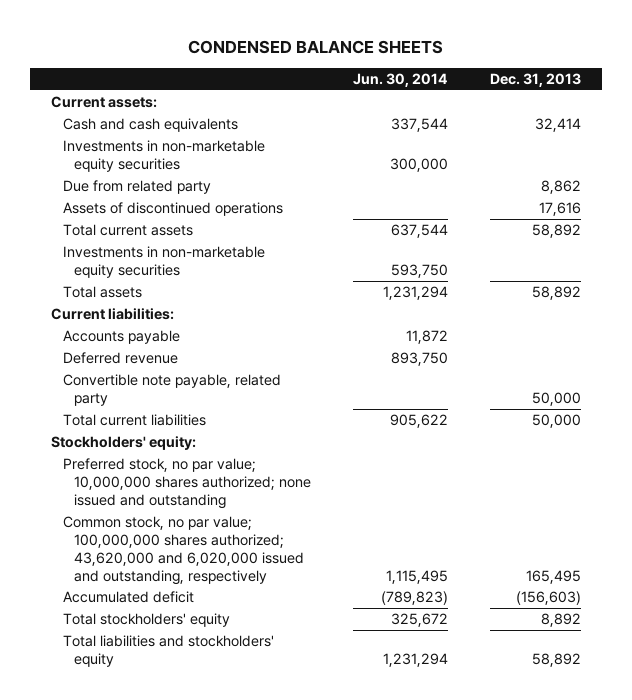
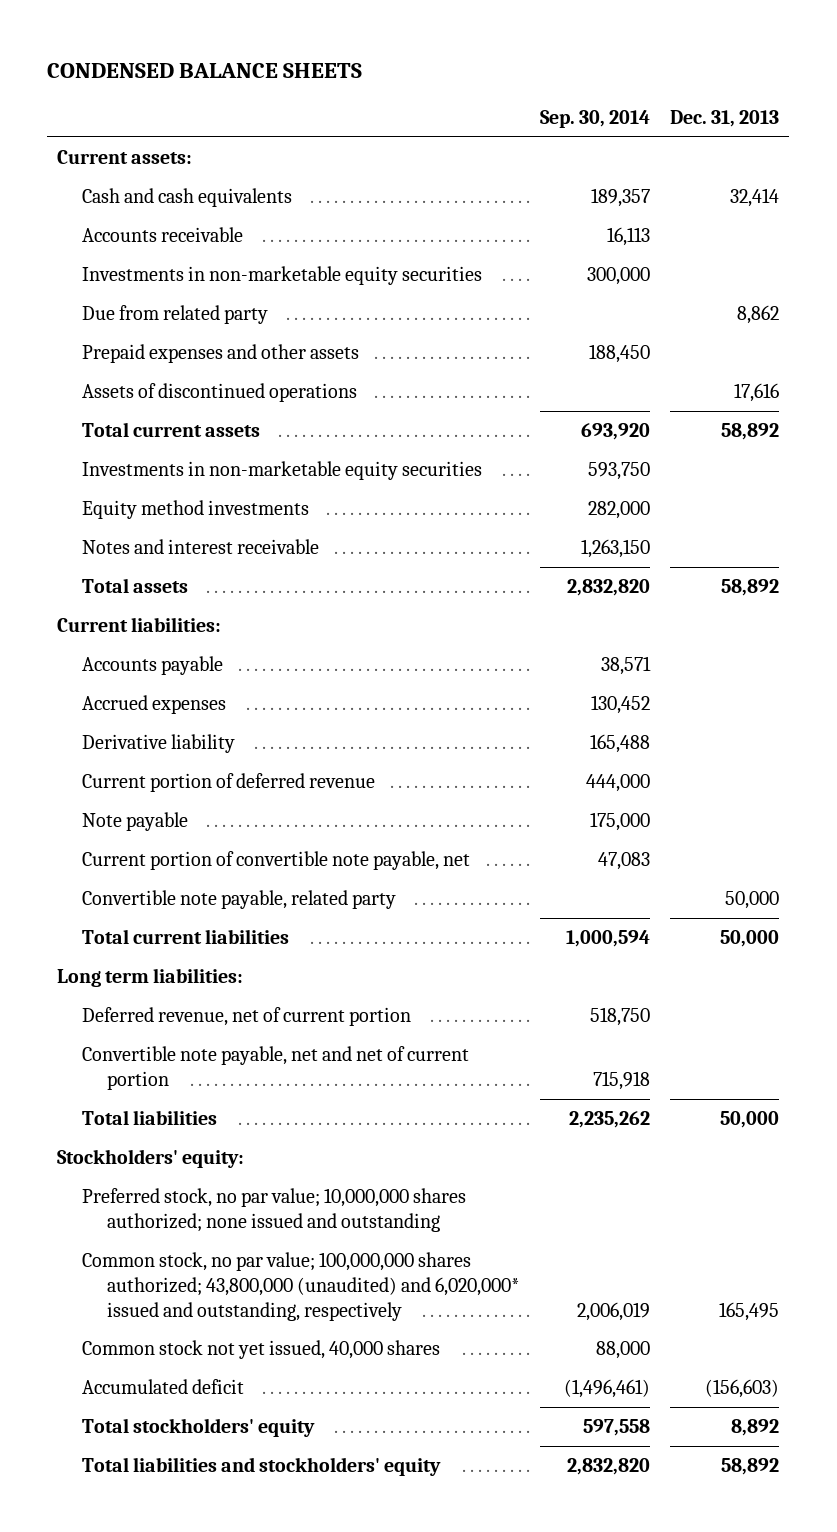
[352,72,448,87] Jun. 30, 2014 -> none
none -> [540,110,651,129] Sep. 30, 2014
none -> [82,227,244,243] Accounts receivable
none -> [82,344,360,364] Prepaid expenses and other assets
none -> [82,500,310,520] Equity method investments
none -> [82,539,320,555] Notes and interest receivable
none -> [82,695,227,715] Accrued expenses
none -> [82,734,236,754] Derivative liability
[62,352,178,365] Deferred revenue -> [82,773,376,793] Current portion of deferred revenue
none -> [82,812,189,832] Note payable
none -> [82,851,471,871] Current portion of convertible note payable, net
none -> [57,968,244,988] Long term liabilities:
none -> [82,1007,412,1027] Deferred revenue, net of current portion
none -> [82,1046,470,1090] Convertible note payable, net and net of current portion
none -> [82,1110,218,1126] Total liabilities
[62,516,304,585] Common stock, no par value; 100,000,000 shares authorized; 43,620,000 and 6,020,000 issued and outstanding, respectively -> [82,1252,521,1321] Common stock, no par value; 100,000,000 shares authorized; 43,800,000 (unaudited) and 6,020,000* issued and outstanding, respectively
none -> [82,1340,441,1360] Common stock not yet issued, 40,000 shares

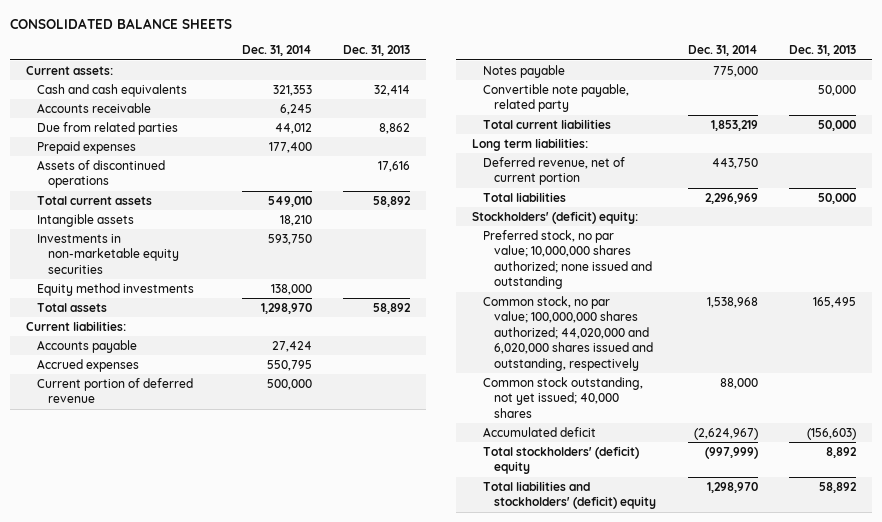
[47,63,363,79] CONDENSED BALANCE SHEETS -> [10,17,233,29] CONSOLIDATED BALANCE SHEETS
[540,110,651,129] Sep. 30, 2014 -> none
none -> [241,45,312,57] Dec. 31, 2014
[82,266,483,286] Investments in non-marketable equity securities -> none
[82,344,360,364] Prepaid expenses and other assets -> none
[82,305,269,325] Due from related party -> [36,121,178,135] Due from related parties
none -> [36,140,136,154] Prepaid expenses
none -> [36,213,134,227] Intangible assets
[82,539,320,555] Notes and interest receivable -> none
[82,734,236,754] Derivative liability -> none
[82,851,471,871] Current portion of convertible note payable, net -> none
[82,812,189,832] Note payable -> [482,64,565,78] Notes payable
[82,1046,470,1090] Convertible note payable, net and net of current portion -> none
[57,1149,245,1169] Stockholders' equity: -> [471,210,638,224] Stockholders' (deficit) equity:
[82,1252,521,1321] Common stock, no par value; 100,000,000 shares authorized; 43,800,000 (unaudited) and 6,020,000* issued and outstanding, respectively -> [482,295,653,371] Common stock, no par value; 100,000,000 shares authorized; 44,020,000 and 6,020,000 shares issued and outstanding, respectively
[82,1340,441,1360] Common stock not yet issued, 40,000 shares -> [482,376,643,418] Common stock outstanding, not yet issued; 40,000 shares
[82,1418,316,1438] Total stockholders' equity -> [482,445,639,475] Total stockholders' (deficit) equity
[82,1457,442,1477] Total liabilities and stockholders' equity -> [482,480,656,510] Total liabilities and stockholders' (deficit) equity

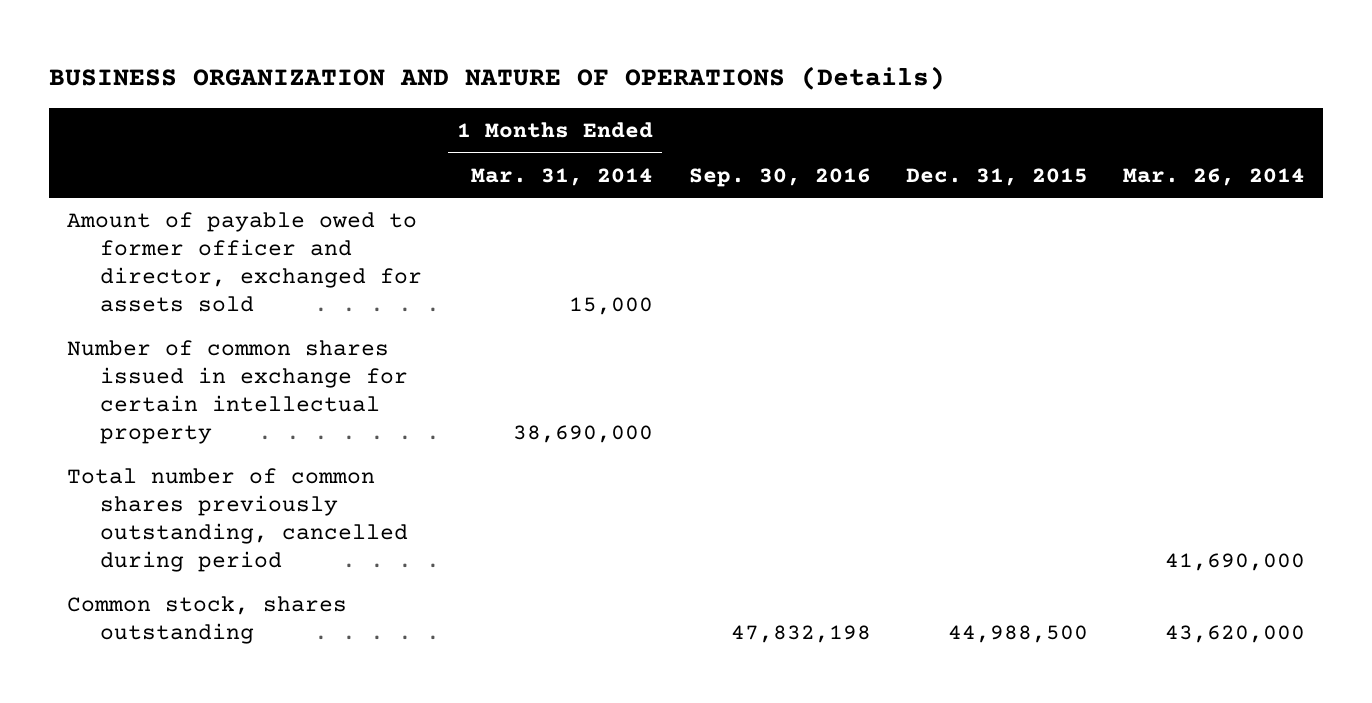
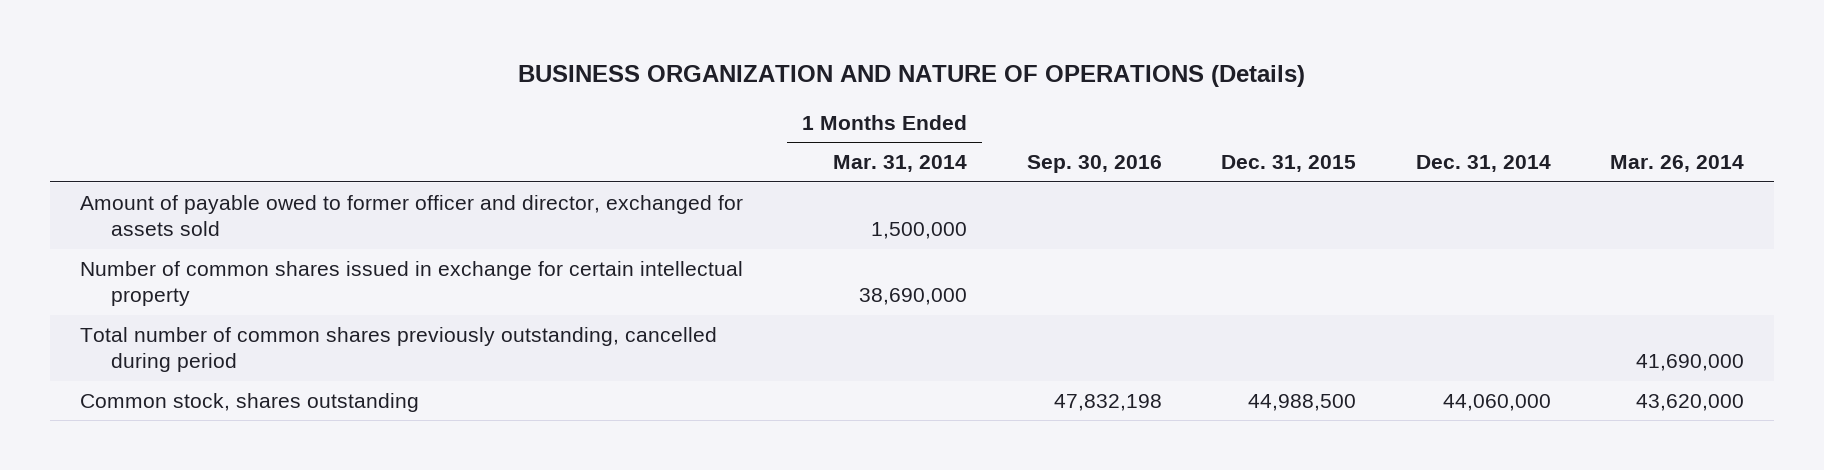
none -> [1415,155,1551,173] Dec. 31, 2014
[569,296,654,315] 15,000 -> [871,222,968,240] 1,500,000

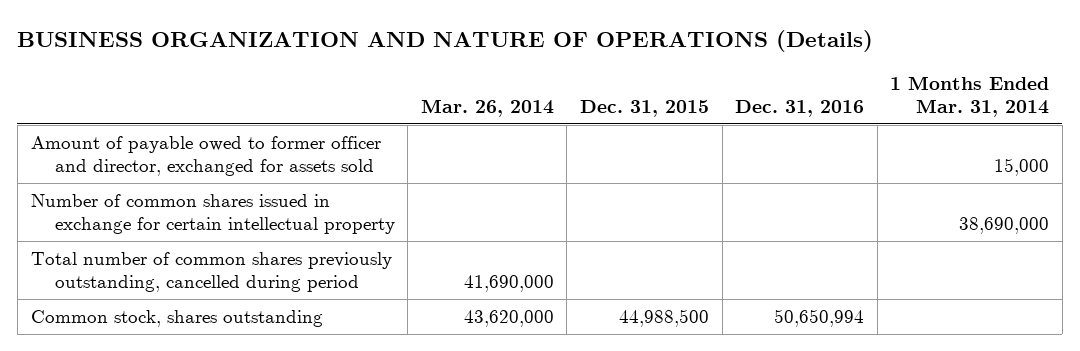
[1026,155,1162,174] Sep. 30, 2016 -> none
[1415,155,1551,173] Dec. 31, 2014 -> none
none -> [735,99,865,117] Dec. 31, 2016
[871,222,968,240] 1,500,000 -> [994,158,1050,177] 15,000

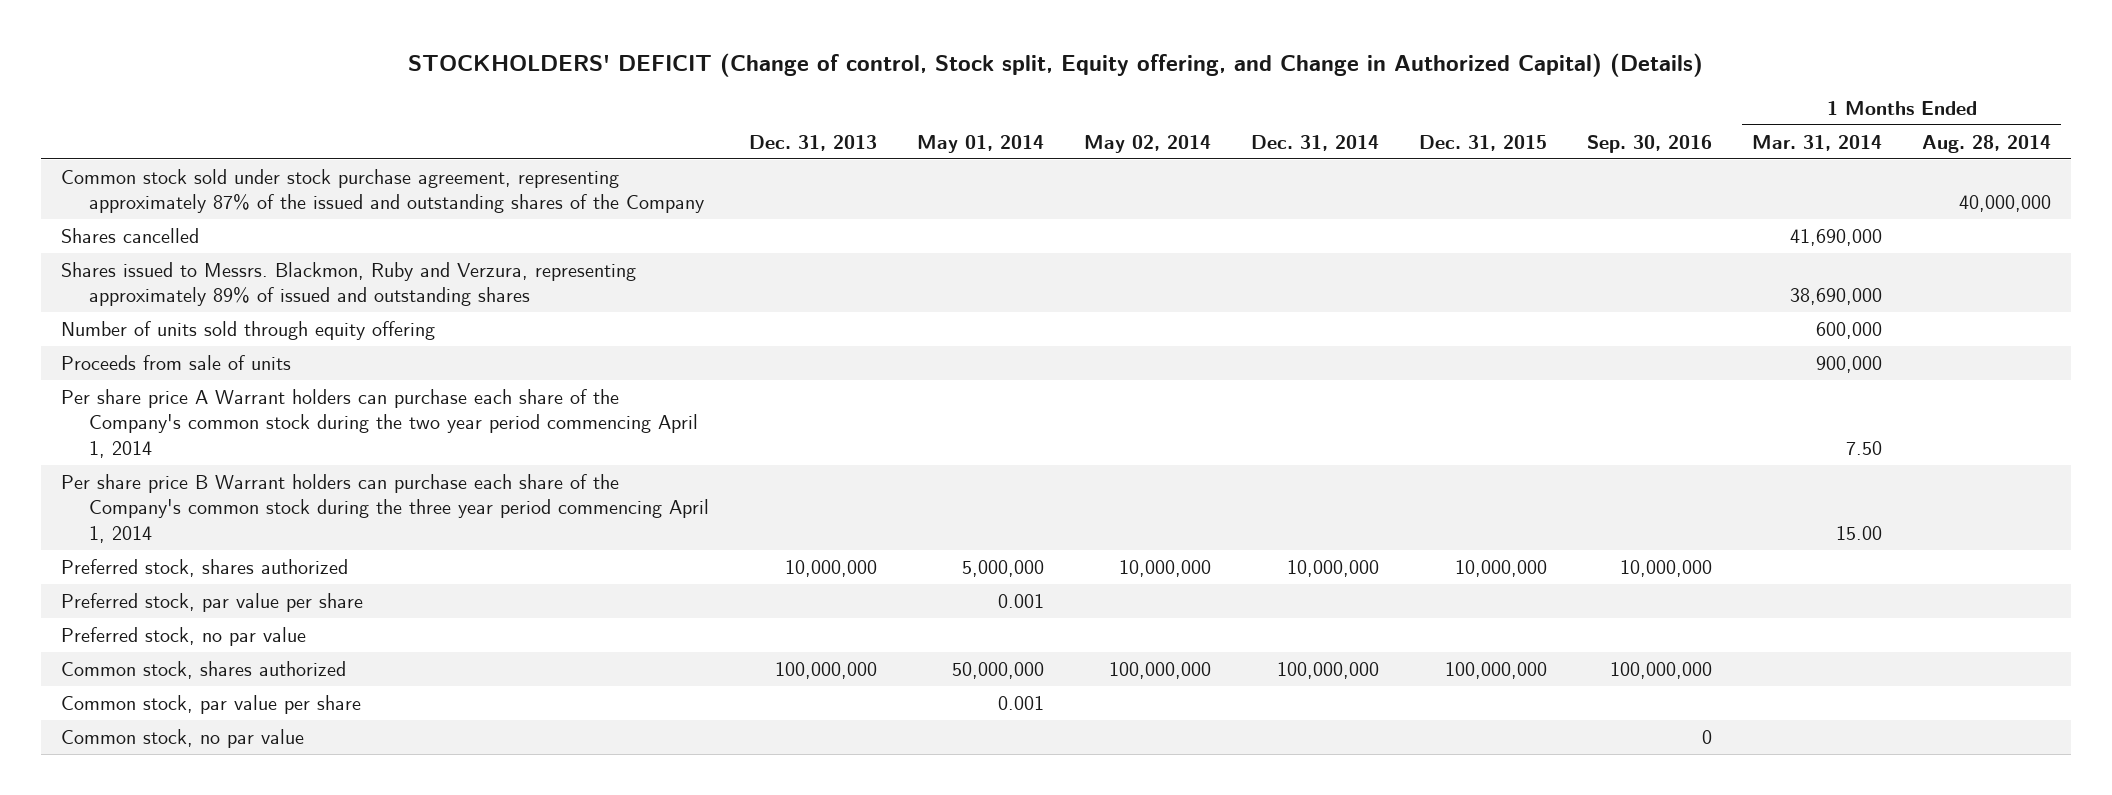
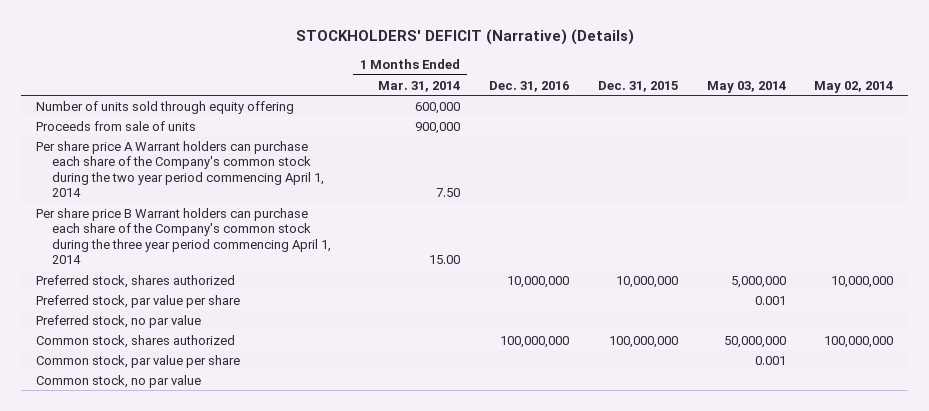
[408,53,1704,78] STOCKHOLDERS' DEFICIT (Change of control, Stock split, Equity offering, and Change in Authorized Capital) (Details) -> [295,29,634,46] STOCKHOLDERS' DEFICIT (Narrative) (Details)
[749,134,878,151] Dec. 31, 2013 -> none
[917,134,1045,153] May 01, 2014 -> none
[1251,134,1380,151] Dec. 31, 2014 -> none
[1587,134,1713,153] Sep. 30, 2016 -> none
[1922,134,2052,153] Aug. 28, 2014 -> none
none -> [488,80,569,92] Dec. 31, 2016
none -> [706,80,786,93] May 03, 2014
[60,168,704,214] Common stock sold under stock purchase agreement, representing approximately 87% of the issued and outstanding shares of the Company -> none
[60,227,199,243] Shares cancelled -> none
[60,261,636,307] Shares issued to Messrs. Blackmon, Ruby and Verzura, representing approximately 89% of issued and outstanding shares -> none

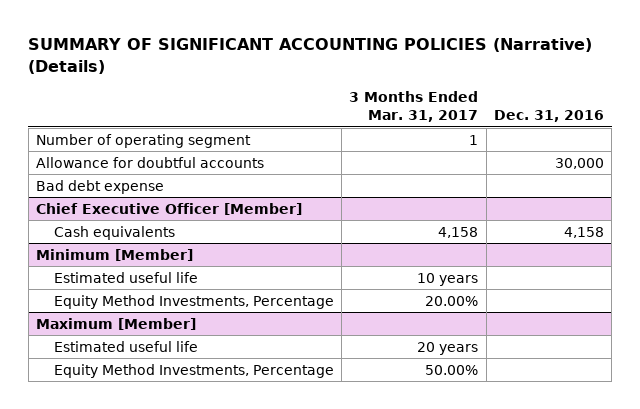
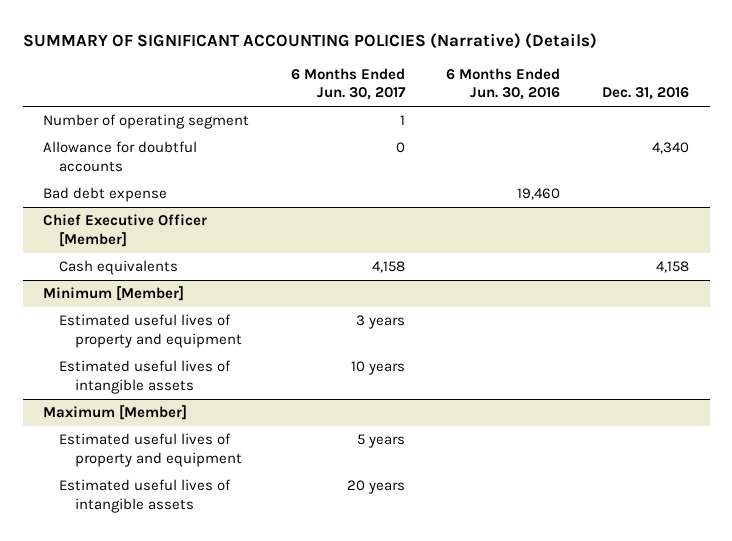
[349,91,479,123] 3 Months Ended Mar. 31, 2017 -> none
none -> [290,68,406,101] 6 Months Ended Jun. 30, 2017
none -> [446,68,561,101] 6 Months Ended Jun. 30, 2016
[554,157,604,169] 30,000 -> [651,142,689,155] 4,340
[53,294,334,309] Equity Method Investments, Percentage -> none
none -> [59,314,242,348] Estimated useful lives of property and equipment
[53,271,198,283] Estimated useful life -> [59,360,232,394] Estimated useful lives of intangible assets
[53,363,334,378] Equity Method Investments, Percentage -> none
none -> [59,433,242,467] Estimated useful lives of property and equipment
[53,340,198,352] Estimated useful life -> [59,479,232,513] Estimated useful lives of intangible assets

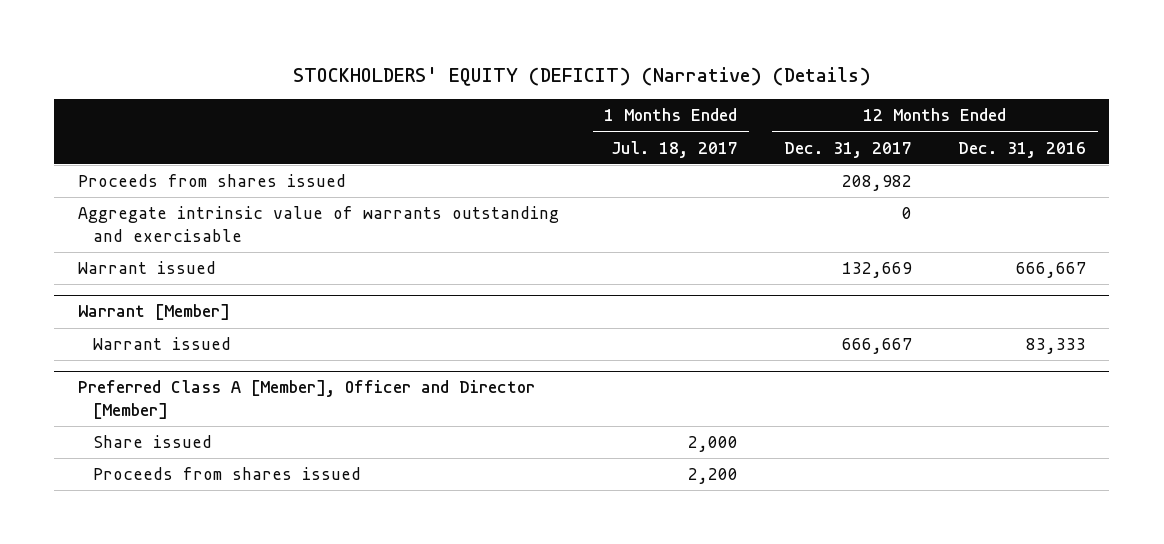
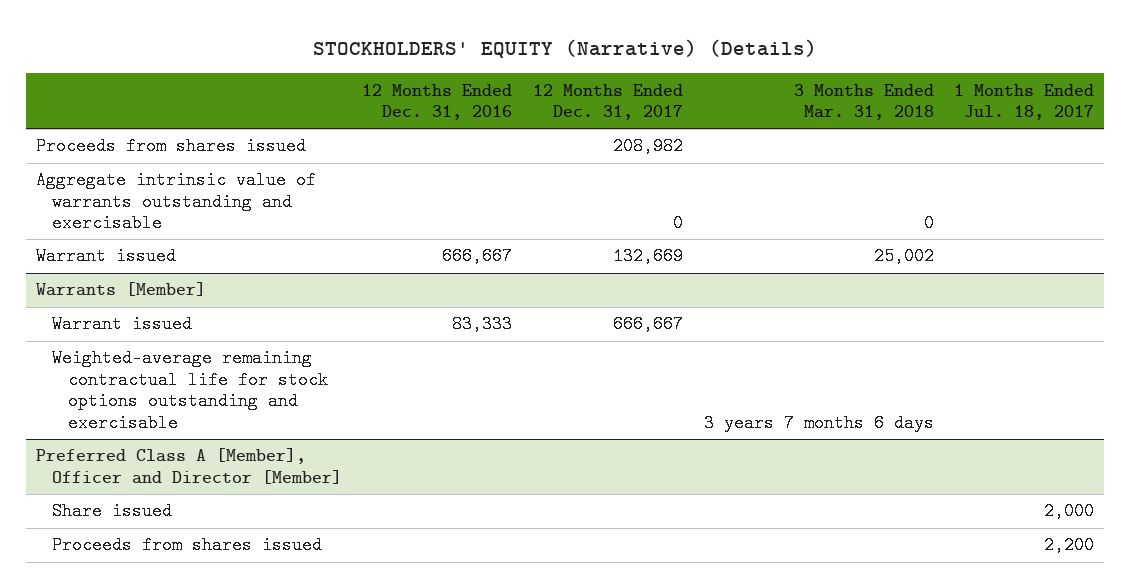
[292,66,871,86] STOCKHOLDERS' EQUITY (DEFICIT) (Narrative) (Details) -> [313,38,818,58] STOCKHOLDERS' EQUITY (Narrative) (Details)
none -> [793,83,934,121] 3 Months Ended Mar. 31, 2018
[77,304,230,321] Warrant [Member] -> [36,282,207,297] Warrants [Member]
none -> [51,349,328,432] Weighted-average remaining contractual life for stock options outstanding and exercisable

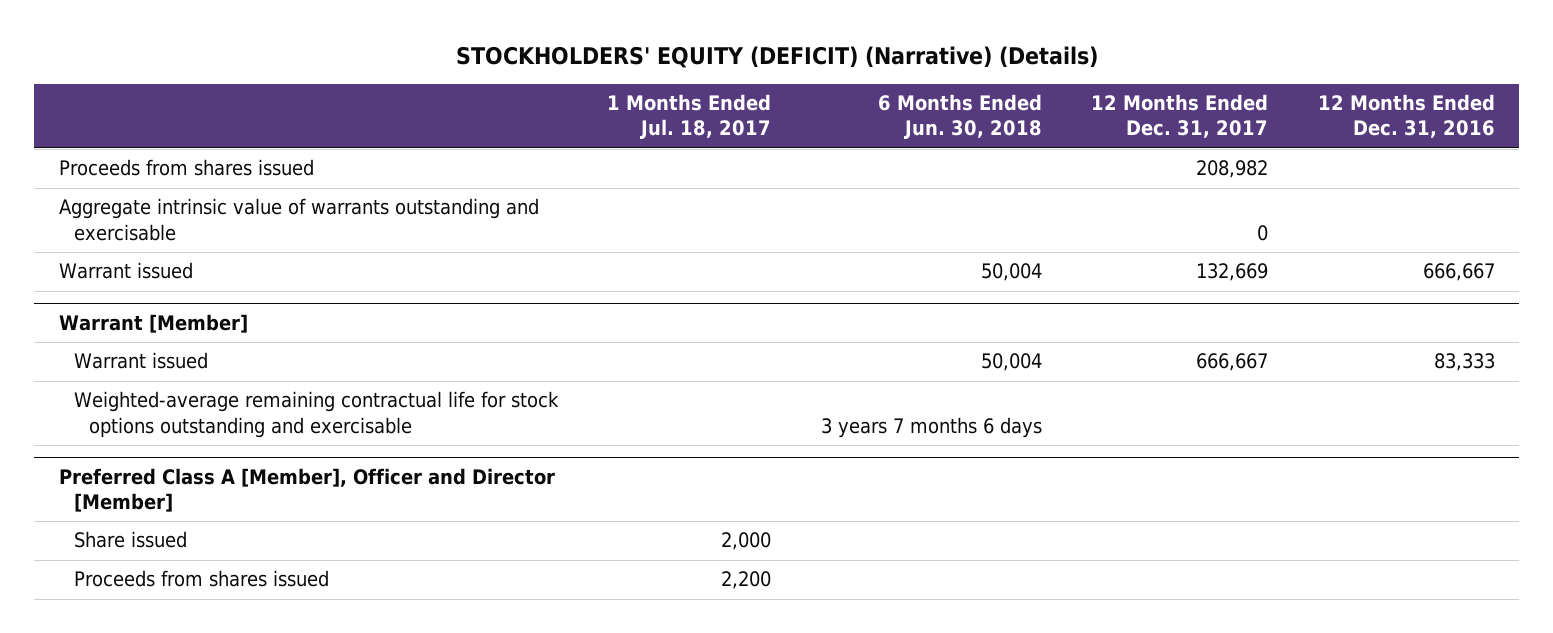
[313,38,818,58] STOCKHOLDERS' EQUITY (Narrative) (Details) -> [455,46,1098,69] STOCKHOLDERS' EQUITY (DEFICIT) (Narrative) (Details)
[793,83,934,121] 3 Months Ended Mar. 31, 2018 -> none
none -> [877,94,1042,140] 6 Months Ended Jun. 30, 2018
[36,282,207,297] Warrants [Member] -> [58,314,248,334] Warrant [Member]

